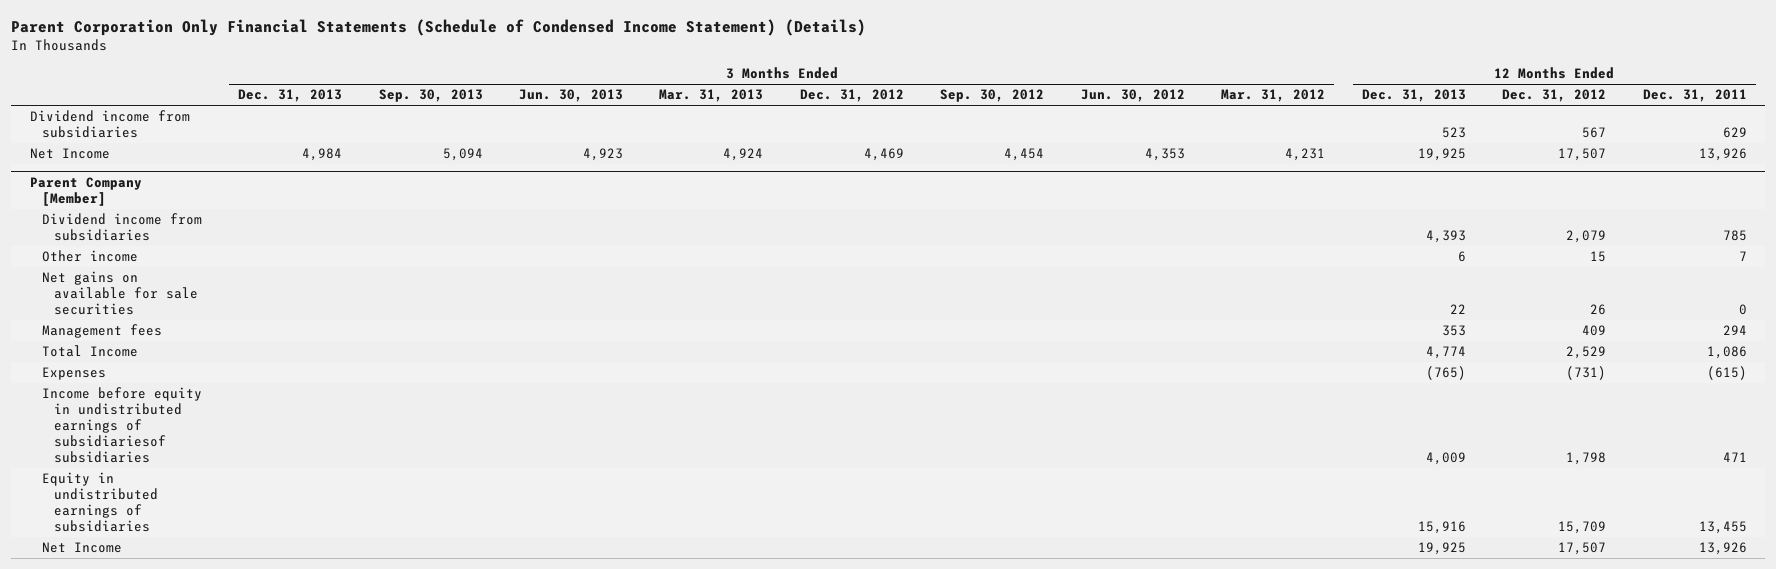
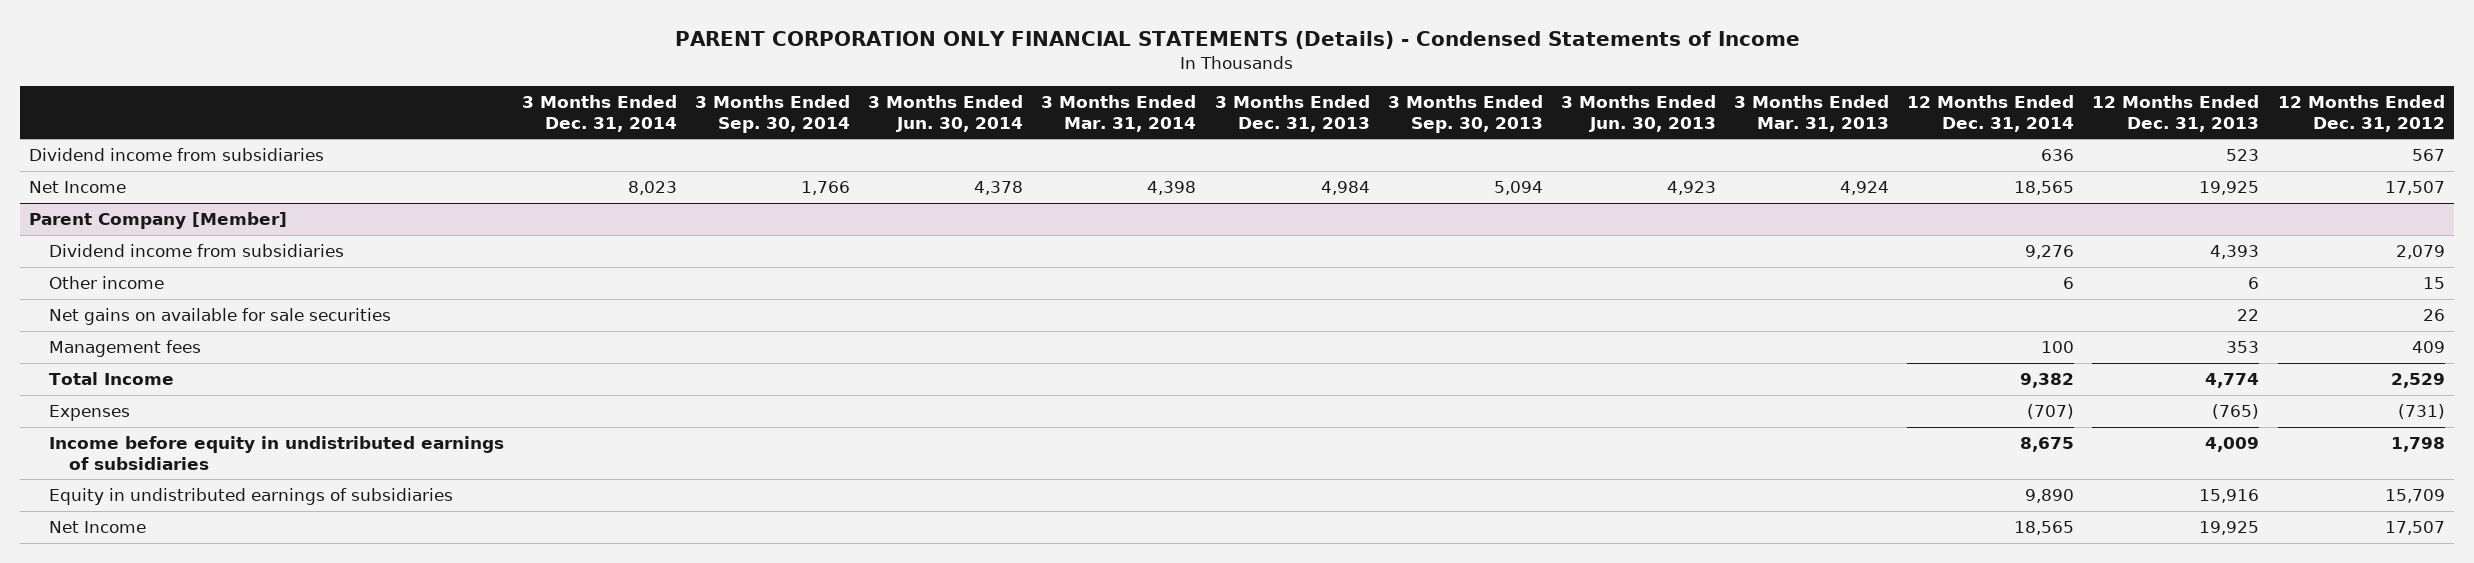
[11,19,867,37] Parent Corporation Only Financial Statements (Schedule of Condensed Income Statement) (Details) -> [674,31,1800,50] PARENT CORPORATION ONLY FINANCIAL STATEMENTS (Details) - Condensed Statements of Income
[799,89,904,103] Dec. 31, 2012 -> none
[940,89,1045,103] Sep. 30, 2012 -> none
[1080,89,1185,103] Jun. 30, 2012 -> none
[1221,89,1326,103] Mar. 31, 2012 -> none
[1642,89,1747,103] Dec. 31, 2011 -> none
none -> [521,95,677,132] 3 Months Ended Dec. 31, 2014
none -> [695,95,851,133] 3 Months Ended Sep. 30, 2014
none -> [868,95,1024,132] 3 Months Ended Jun. 30, 2014
none -> [1041,95,1197,132] 3 Months Ended Mar. 31, 2014
none -> [1907,95,2075,132] 12 Months Ended Dec. 31, 2014
[41,387,202,463] Income before equity in undistributed earnings of subsidiariesof subsidiaries -> [48,436,504,470] Income before equity in undistributed earnings of subsidiaries

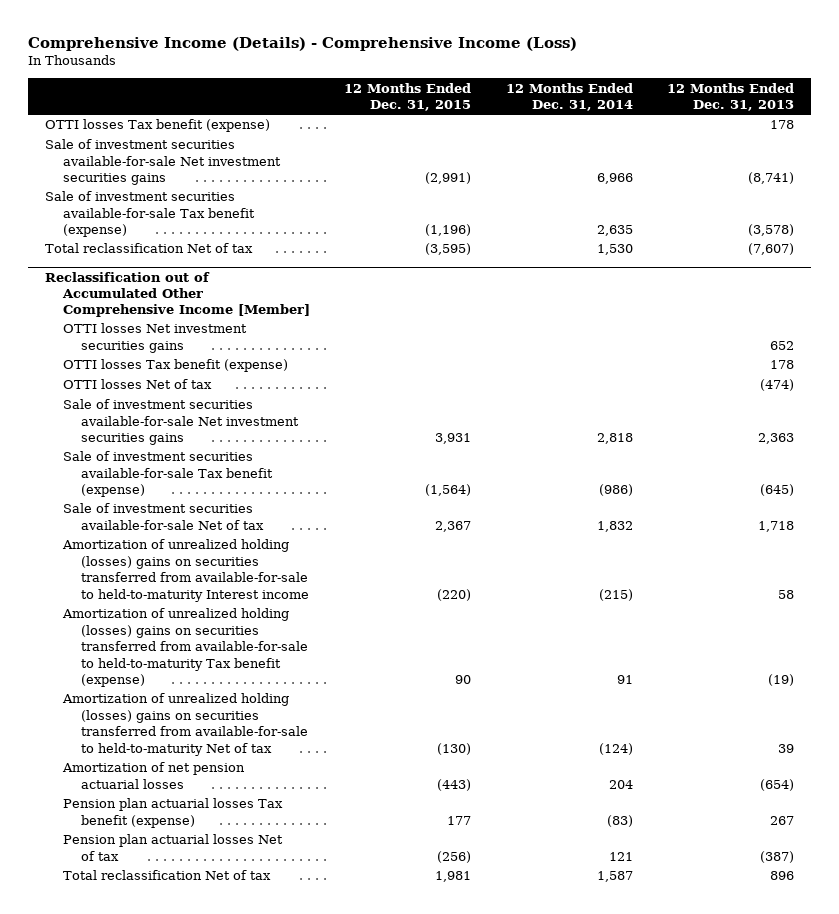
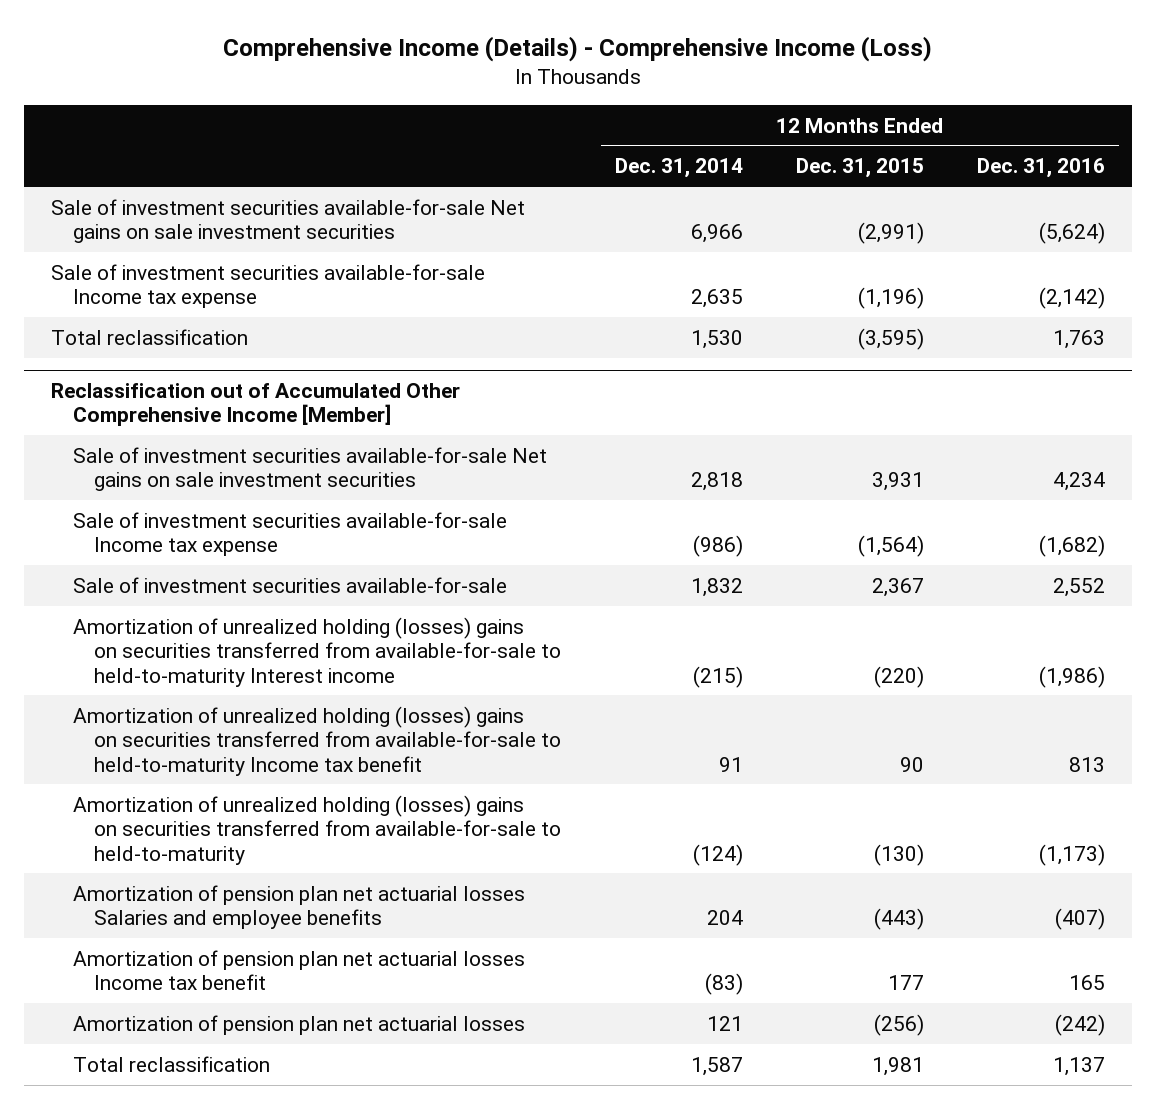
[667,82,795,111] 12 Months Ended Dec. 31, 2013 -> none
none -> [977,158,1106,179] Dec. 31, 2016
[45,119,271,133] OTTI losses Tax benefit (expense) -> none
[45,139,281,186] Sale of investment securities available-for-sale Net investment securities gains -> [50,198,525,244] Sale of investment securities available-for-sale Net gains on sale investment securities
[45,191,255,238] Sale of investment securities available-for-sale Tax benefit (expense) -> [50,263,485,309] Sale of investment securities available-for-sale Income tax expense
[45,243,254,254] Total reclassification Net of tax -> [50,328,248,345] Total reclassification
[62,323,247,353] OTTI losses Net investment securities gains -> none
[62,359,288,373] OTTI losses Tax benefit (expense) -> none
[62,379,212,390] OTTI losses Net of tax -> none
[62,399,299,446] Sale of investment securities available-for-sale Net investment securities gains -> [72,446,547,492] Sale of investment securities available-for-sale Net gains on sale investment securities
[62,451,273,498] Sale of investment securities available-for-sale Tax benefit (expense) -> [72,511,507,557] Sale of investment securities available-for-sale Income tax expense
[62,503,264,530] Sale of investment securities available-for-sale Net of tax -> [72,576,507,593] Sale of investment securities available-for-sale
[61,608,308,687] Amortization of unrealized holding (losses) gains on securities transferred from available-for-sale to held-to-maturity Tax benefit (expense) -> [72,705,562,776] Amortization of unrealized holding (losses) gains on securities transferred from available-for-sale to held-to-maturity Income tax benefit
[61,693,308,756] Amortization of unrealized holding (losses) gains on securities transferred from available-for-sale to held-to-maturity Net of tax -> [72,794,562,865] Amortization of unrealized holding (losses) gains on securities transferred from available-for-sale to held-to-maturity
[61,762,245,789] Amortization of net pension actuarial losses -> [72,884,525,930] Amortization of pension plan net actuarial losses Salaries and employee benefits
[62,798,283,828] Pension plan actuarial losses Tax benefit (expense) -> [72,949,525,991] Amortization of pension plan net actuarial losses Income tax benefit
[62,834,283,861] Pension plan actuarial losses Net of tax -> [72,1014,525,1035] Amortization of pension plan net actuarial losses
[62,870,271,881] Total reclassification Net of tax -> [72,1055,270,1072] Total reclassification

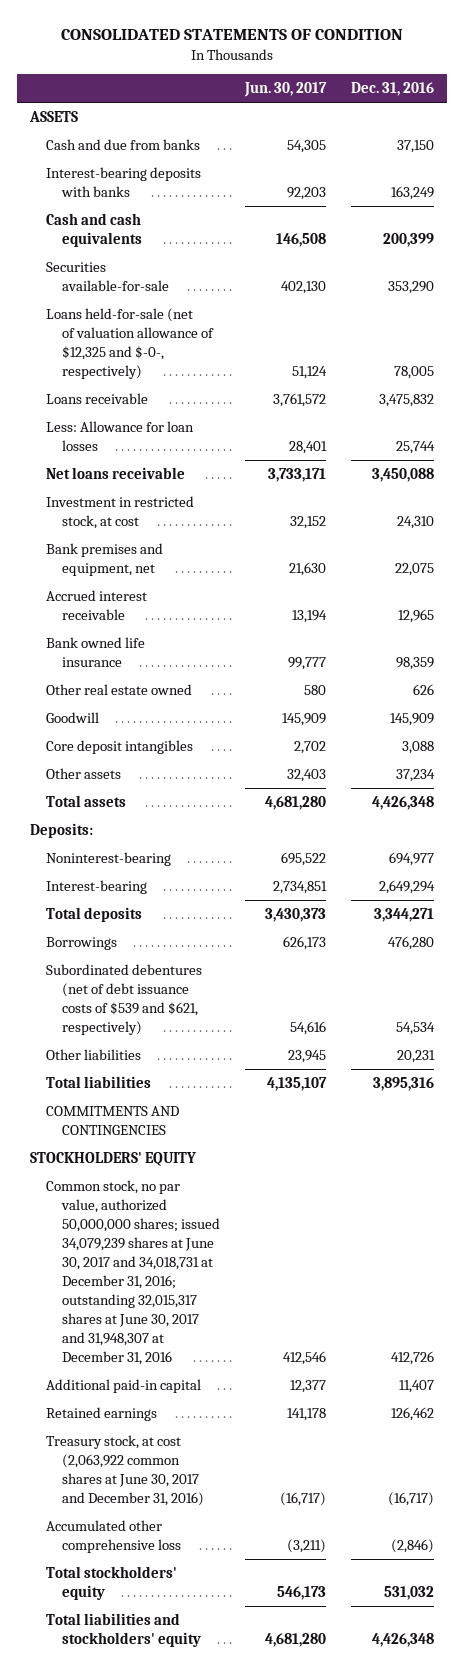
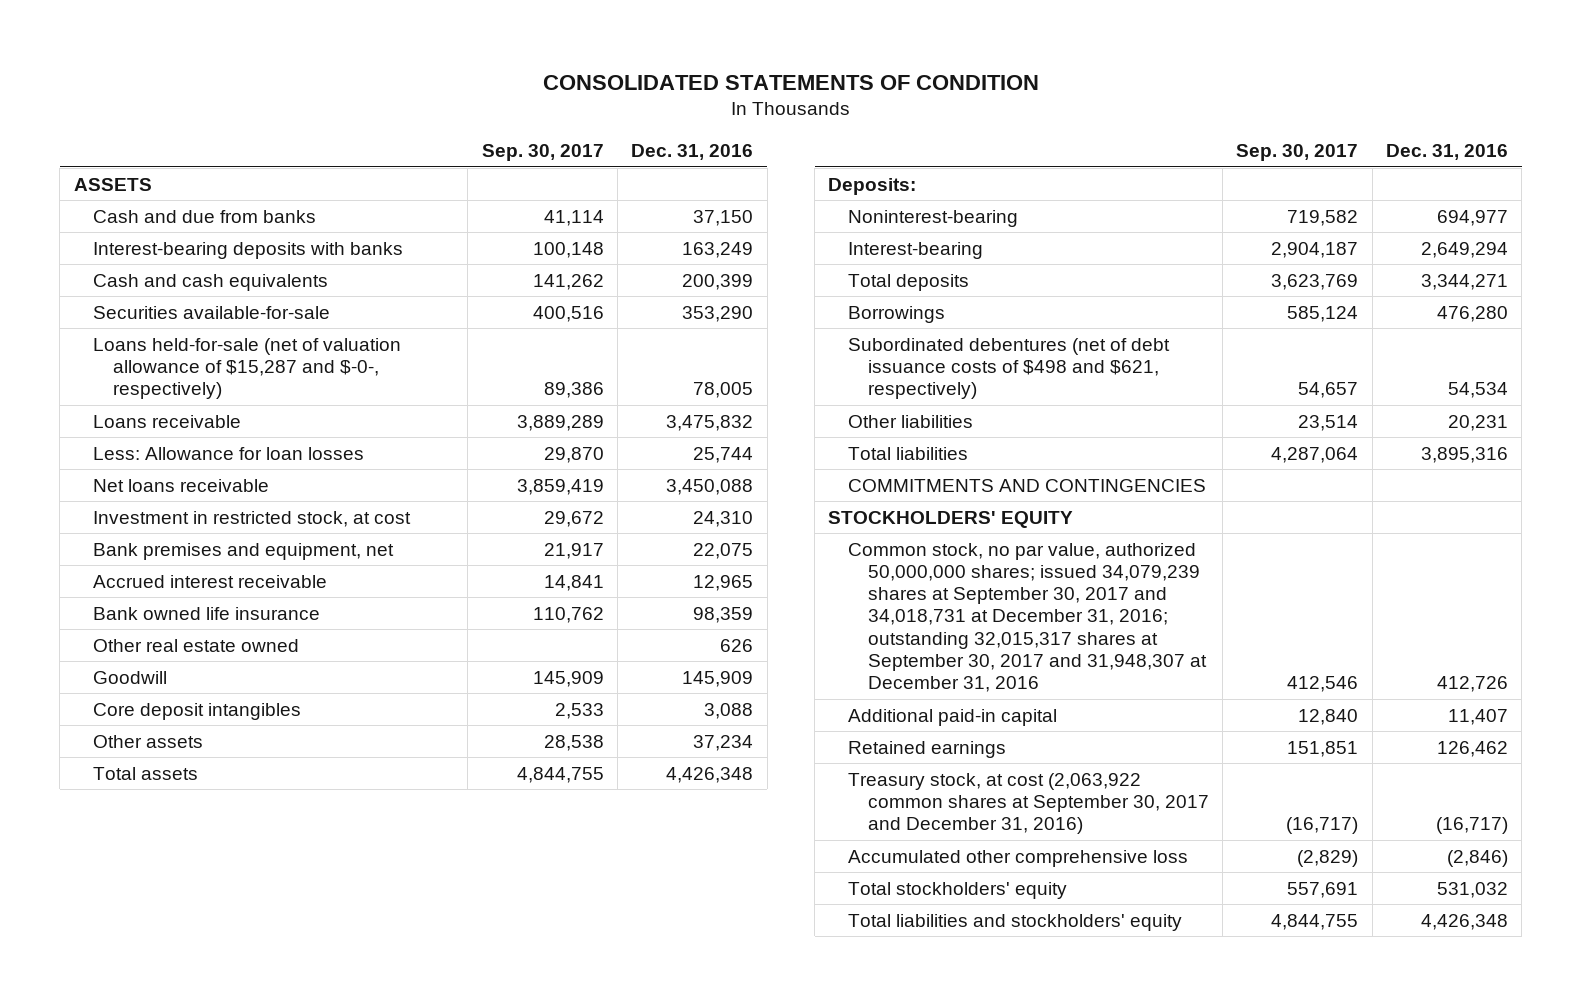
[244,82,328,98] Jun. 30, 2017 -> none
none -> [481,143,604,161] Sep. 30, 2017
[45,307,214,379] Loans held-for-sale (net of valuation allowance of $12,325 and $-0-, respectively) -> [93,337,402,400] Loans held-for-sale (net of valuation allowance of $15,287 and $-0-, respectively)
[45,963,202,1035] Subordinated debentures (net of debt issuance costs of $539 and $621, respectively) -> [848,337,1171,400] Subordinated debentures (net of debt issuance costs of $498 and $621, respectively)
[45,1179,220,1365] Common stock, no par value, authorized 50,000,000 shares; issued 34,079,239 shares at June 30, 2017 and 34,018,731 at December 31, 2016; outstanding 32,015,317 shares at June 30, 2017 and 31,948,307 at December 31, 2016 -> [848,542,1207,693] Common stock, no par value, authorized 50,000,000 shares; issued 34,079,239 shares at September 30, 2017 and 34,018,731 at December 31, 2016; outstanding 32,015,317 shares at September 30, 2017 and 31,948,307 at December 31, 2016
[45,1434,204,1506] Treasury stock, at cost (2,063,922 common shares at June 30, 2017 and December 31, 2016) -> [848,772,1209,835] Treasury stock, at cost (2,063,922 common shares at September 30, 2017 and December 31, 2016)

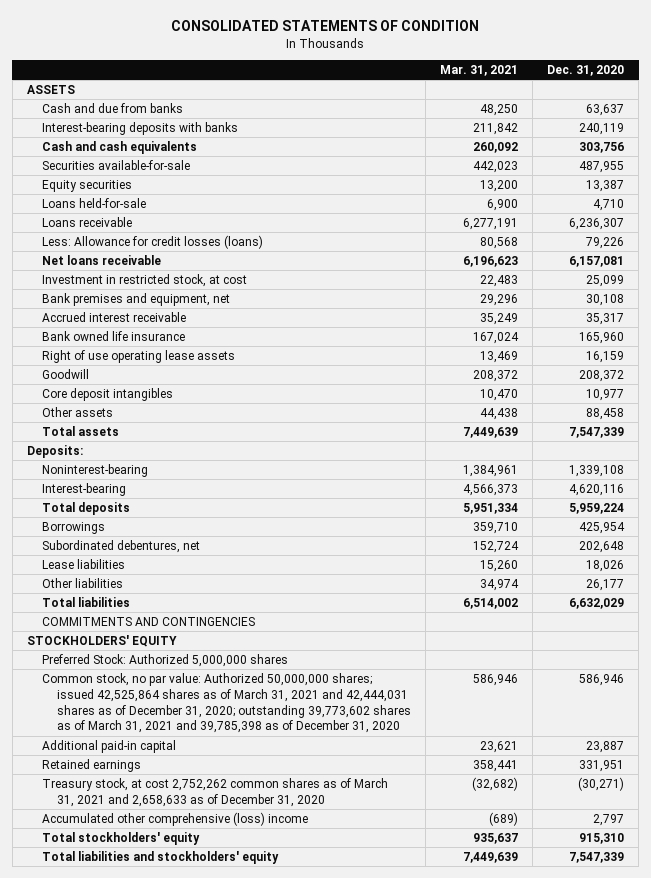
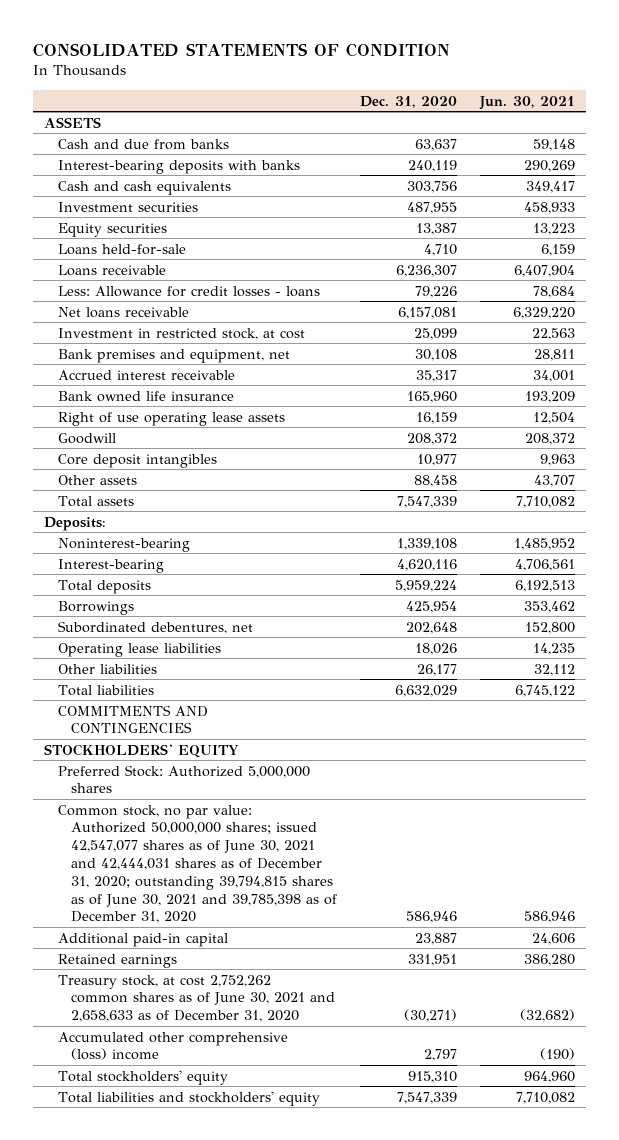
[439,65,518,77] Mar. 31, 2021 -> none
none -> [478,95,575,110] Jun. 30, 2021
[41,159,190,170] Securities available-for-sale -> [57,201,198,212] Investment securities
[41,234,263,249] Less: Allowance for credit losses (loans) -> [57,285,320,297] Less: Allowance for credit losses - loans
[41,558,125,569] Lease liabilities -> [57,642,221,657] Operating lease liabilities
[41,672,411,734] Common stock, no par value: Authorized 50,000,000 shares; issued 42,525,864 shares as of March 31, 2021 and 42,444,031 shares as of December 31, 2020; outstanding 39,773,602 shares as of March 31, 2021 and 39,785,398 as of December 31, 2020 -> [57,804,338,924] Common stock, no par value: Authorized 50,000,000 shares; issued 42,547,077 shares as of June 30, 2021 and 42,444,031 shares as of December 31, 2020; outstanding 39,794,815 shares as of June 30, 2021 and 39,785,398 as of December 31, 2020
[41,777,388,807] Treasury stock, at cost 2,752,262 common shares as of March 31, 2021 and 2,658,633 as of December 31, 2020 -> [57,974,336,1023] Treasury stock, at cost 2,752,262 common shares as of June 30, 2021 and 2,658,633 as of December 31, 2020

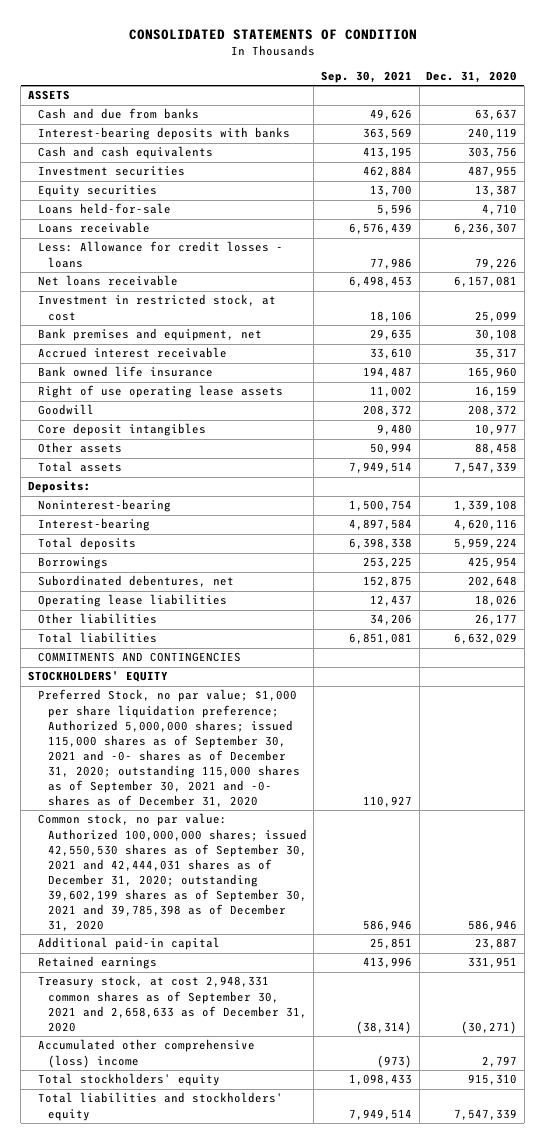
[478,95,575,110] Jun. 30, 2021 -> none
none -> [320,71,412,84] Sep. 30, 2021
[57,764,310,794] Preferred Stock: Authorized 5,000,000 shares -> [37,689,300,808] Preferred Stock, no par value; $1,000 per share liquidation preference; Authorized 5,000,000 shares; issued 115,000 shares as of September 30, 2021 and -0- shares as of December 31, 2020; outstanding 115,000 shares as of September 30, 2021 and -0- shares as of December 31, 2020
[57,804,338,924] Common stock, no par value: Authorized 50,000,000 shares; issued 42,547,077 shares as of June 30, 2021 and 42,444,031 shares as of December 31, 2020; outstanding 39,794,815 shares as of June 30, 2021 and 39,785,398 as of December 31, 2020 -> [37,813,307,932] Common stock, no par value: Authorized 100,000,000 shares; issued 42,550,530 shares as of September 30, 2021 and 42,444,031 shares as of December 31, 2020; outstanding 39,602,199 shares as of September 30, 2021 and 39,785,398 as of December 31, 2020
[57,974,336,1023] Treasury stock, at cost 2,752,262 common shares as of June 30, 2021 and 2,658,633 as of December 31, 2020 -> [37,975,307,1032] Treasury stock, at cost 2,948,331 common shares as of September 30, 2021 and 2,658,633 as of December 31, 2020

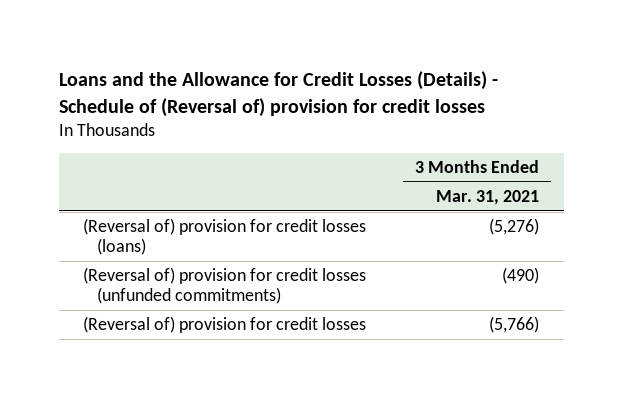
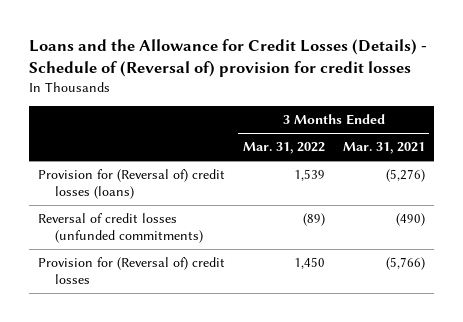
none -> [242,142,325,155] Mar. 31, 2022
[83,217,367,256] (Reversal of) provision for credit losses (loans) -> [37,169,225,199] Provision for (Reversal of) credit losses (loans)
[83,266,367,305] (Reversal of) provision for credit losses (unfunded commitments) -> [37,213,204,243] Reversal of credit losses (unfunded commitments)
[83,315,367,333] (Reversal of) provision for credit losses -> [37,257,225,284] Provision for (Reversal of) credit losses

